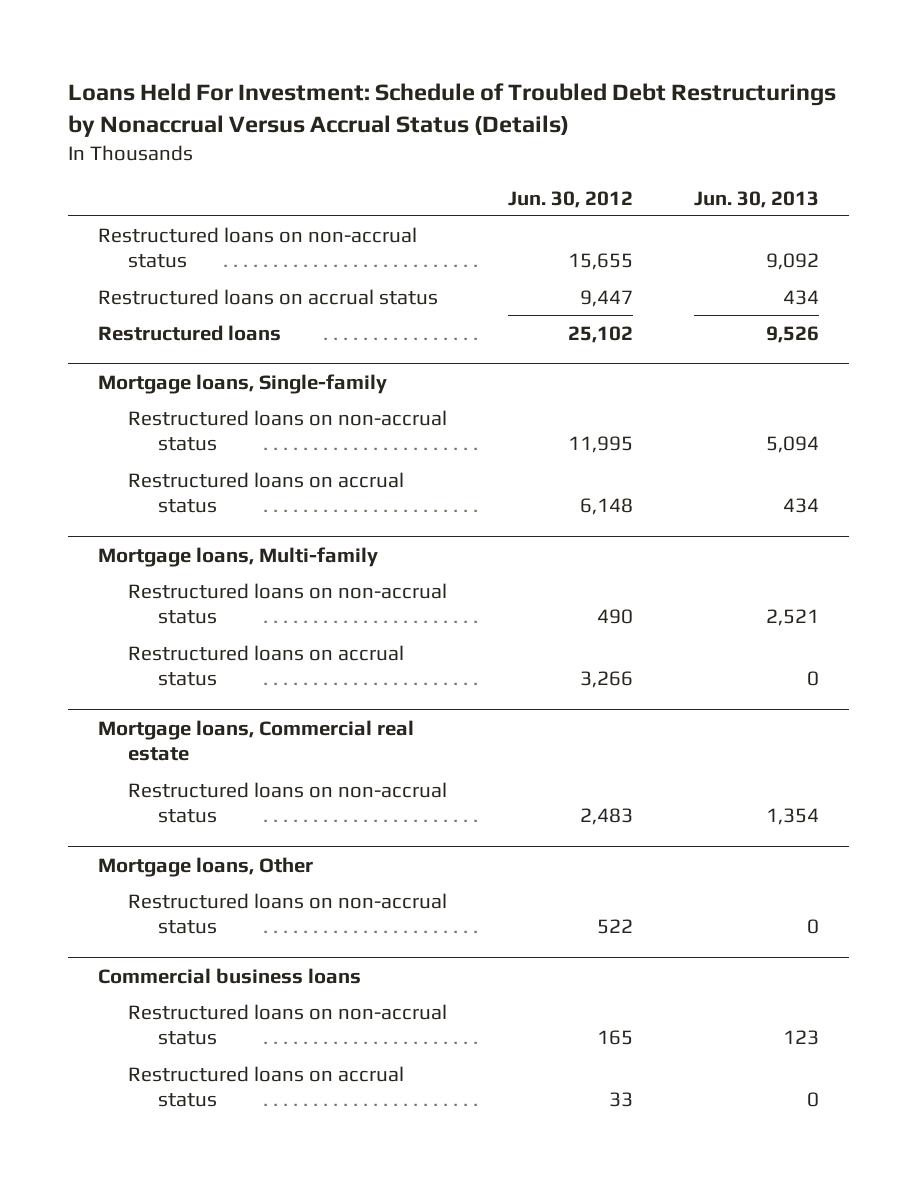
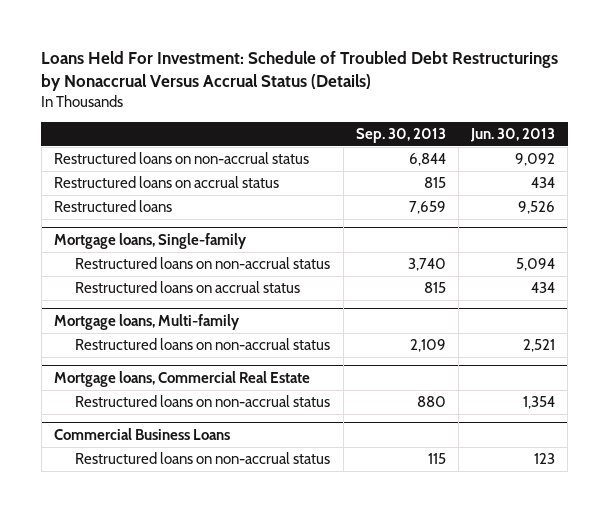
[508,190,634,208] Jun. 30, 2012 -> none
none -> [355,127,446,143] Sep. 30, 2013
[128,644,405,687] Restructured loans on accrual status -> none
[98,719,415,762] Mortgage loans, Commercial real estate -> [53,371,310,388] Mortgage loans, Commercial Real Estate
[98,856,314,877] Mortgage loans, Other -> none
[128,892,448,935] Restructured loans on non-accrual status -> none
[98,967,362,984] Commercial business loans -> [53,428,230,441] Commercial Business Loans
[128,1065,405,1108] Restructured loans on accrual status -> none

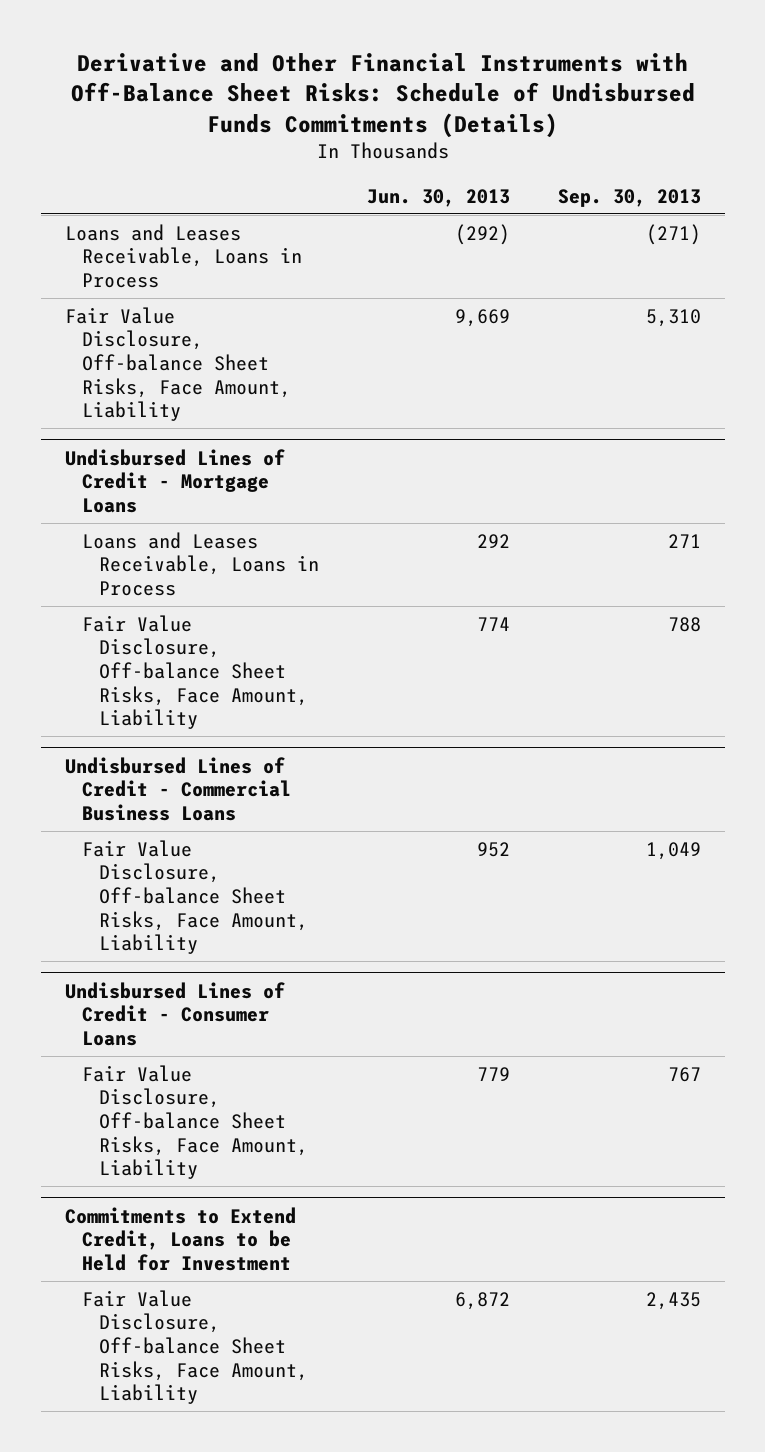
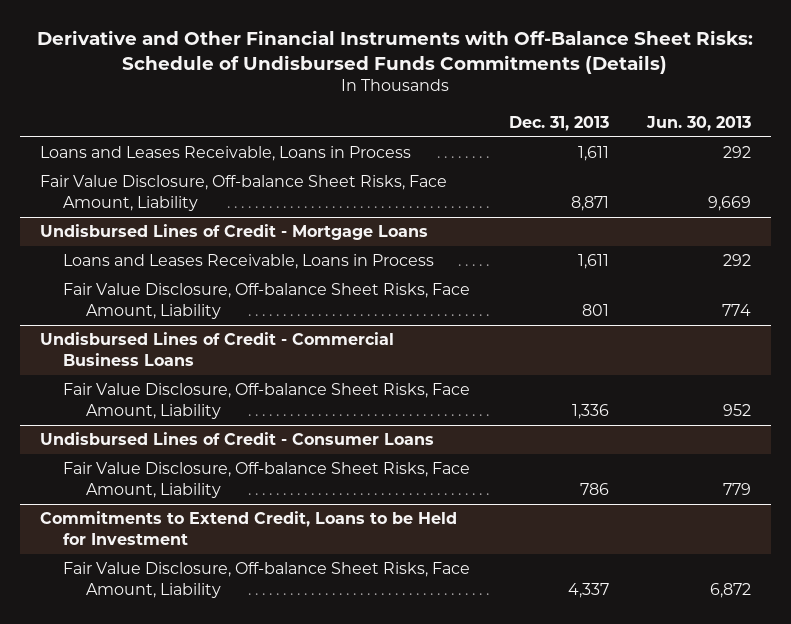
[557,188,701,207] Sep. 30, 2013 -> none
none -> [508,115,609,131] Dec. 31, 2013
[454,223,510,245] (292) -> [723,146,752,159] 292

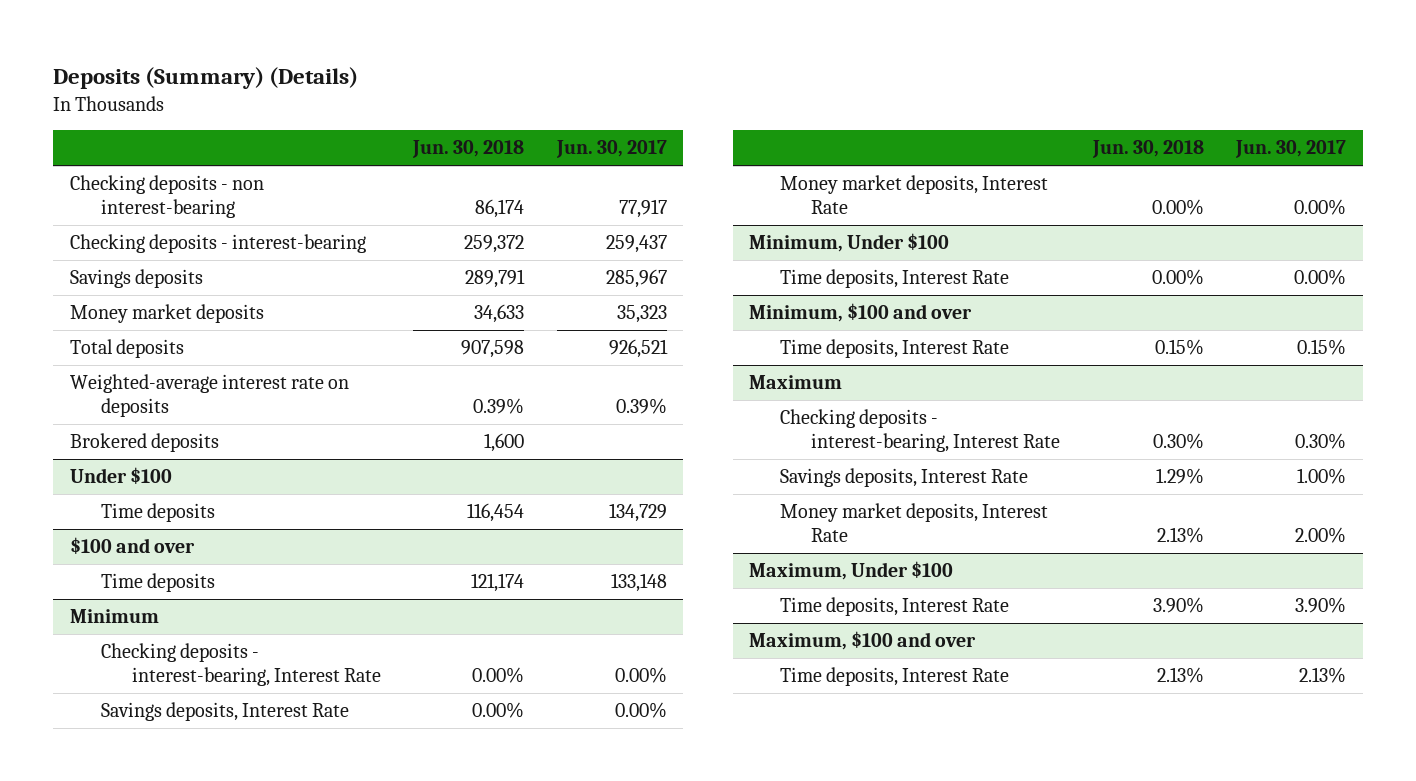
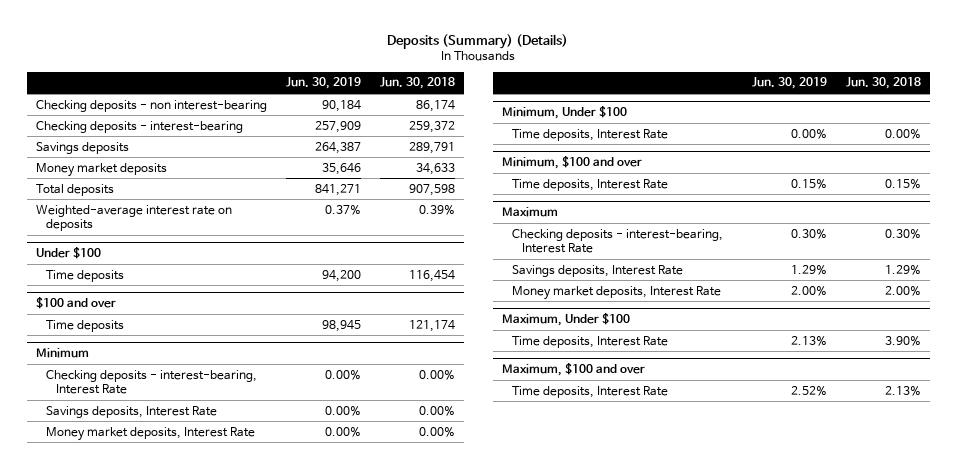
[555,140,667,159] Jun. 30, 2017 -> none
none -> [285,77,361,90] Jun. 30, 2019
[69,433,219,453] Brokered deposits -> none
[1156,527,1204,544] 2.13% -> [884,285,921,296] 2.00%

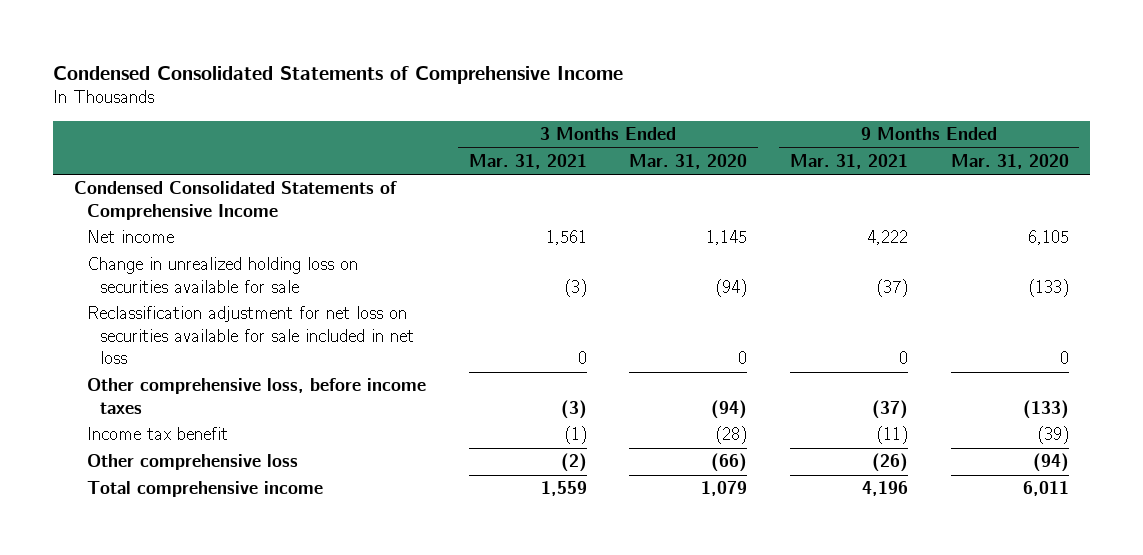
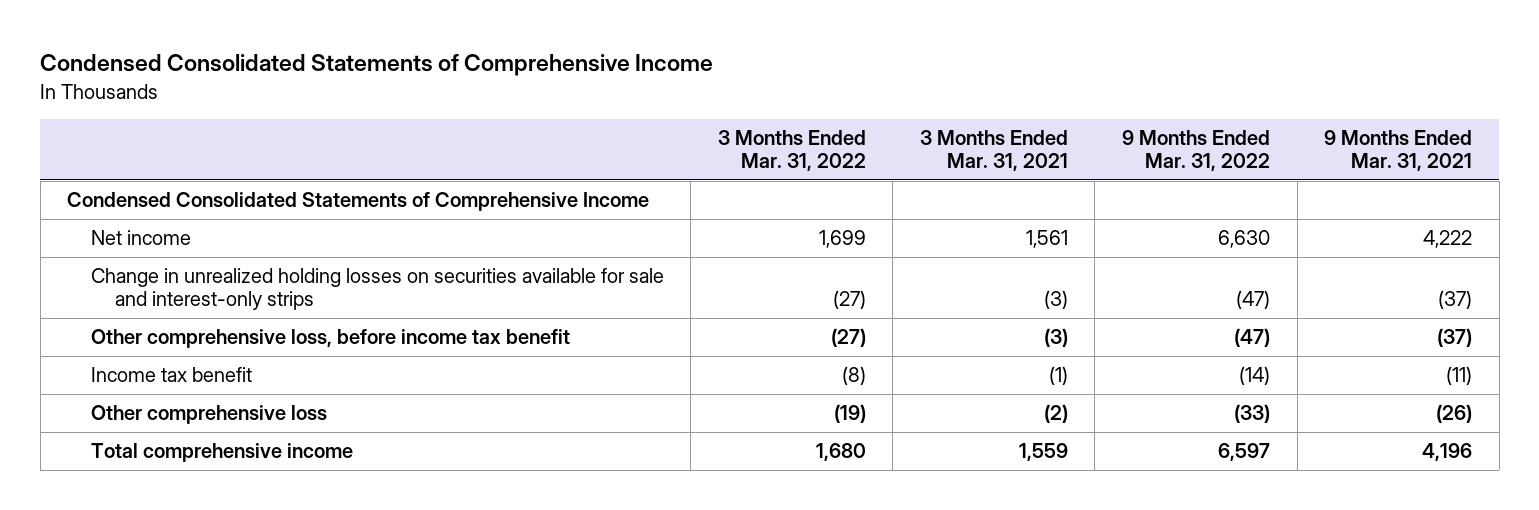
[629,153,748,169] Mar. 31, 2020 -> none
[950,153,1069,169] Mar. 31, 2020 -> none
none -> [717,129,866,172] 3 Months Ended Mar. 31, 2022
none -> [1121,129,1270,172] 9 Months Ended Mar. 31, 2022
[87,306,415,365] Reclassification adjustment for net loss on securities available for sale included in net loss -> none
[87,257,359,293] Change in unrealized holding loss on securities available for sale -> [90,268,664,311] Change in unrealized holding losses on securities available for sale and interest-only strips
[87,378,427,414] Other comprehensive loss, before income taxes -> [90,329,570,349] Other comprehensive loss, before income tax benefit

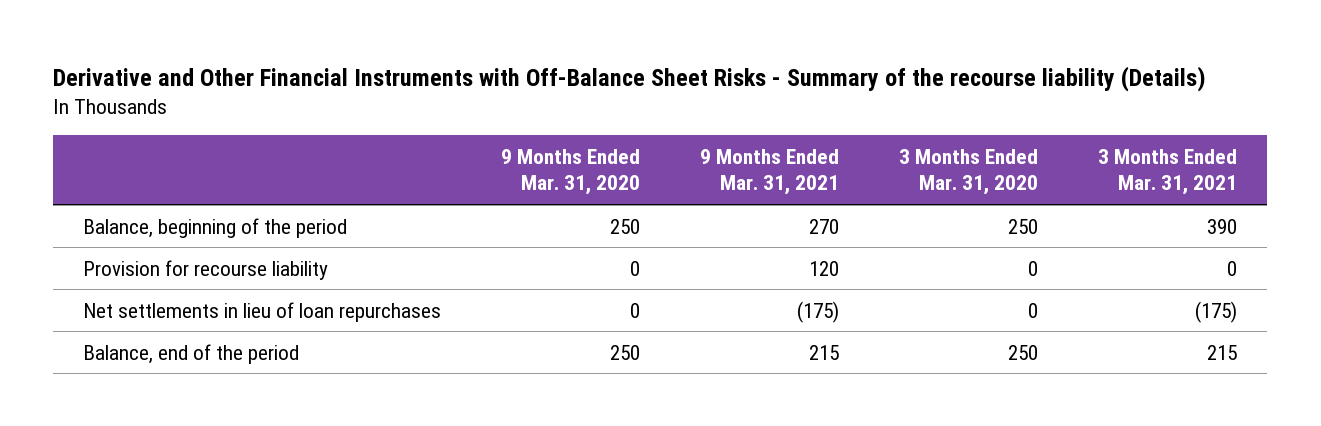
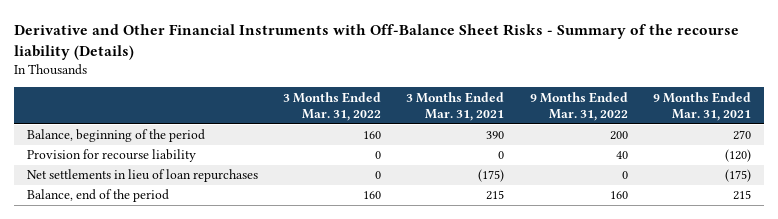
[501,149,641,196] 9 Months Ended Mar. 31, 2020 -> none
[899,149,1039,196] 3 Months Ended Mar. 31, 2020 -> none
none -> [283,91,382,122] 3 Months Ended Mar. 31, 2022
none -> [529,91,628,122] 9 Months Ended Mar. 31, 2022
[809,260,840,276] 120 -> [725,149,752,163] (120)

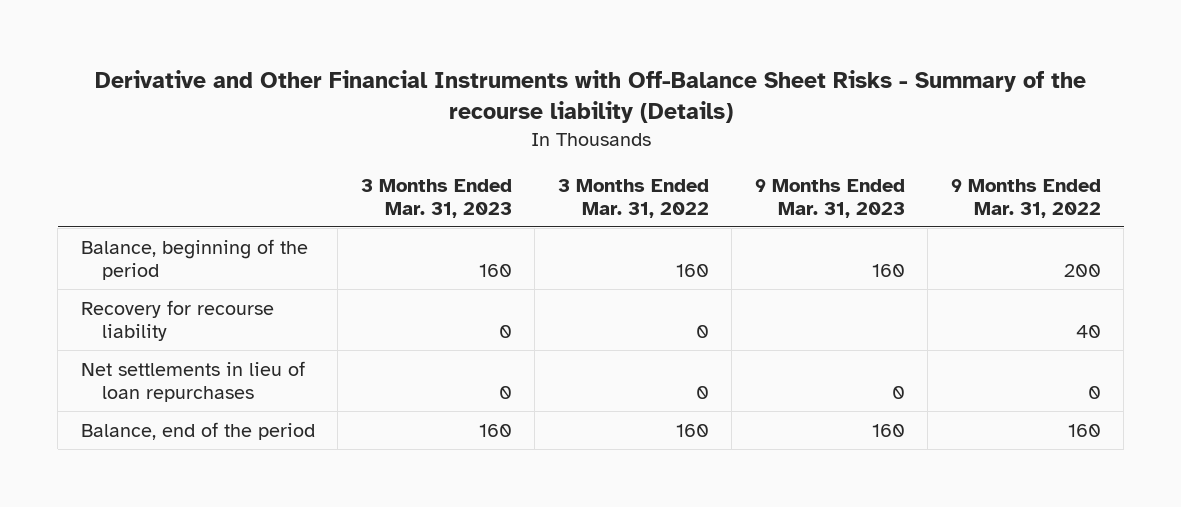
[406,91,505,122] 3 Months Ended Mar. 31, 2021 -> none
[653,91,752,122] 9 Months Ended Mar. 31, 2021 -> none
none -> [360,178,512,218] 3 Months Ended Mar. 31, 2023
none -> [754,178,905,218] 9 Months Ended Mar. 31, 2023
[26,149,196,163] Provision for recourse liability -> [80,299,274,341] Recovery for recourse liability

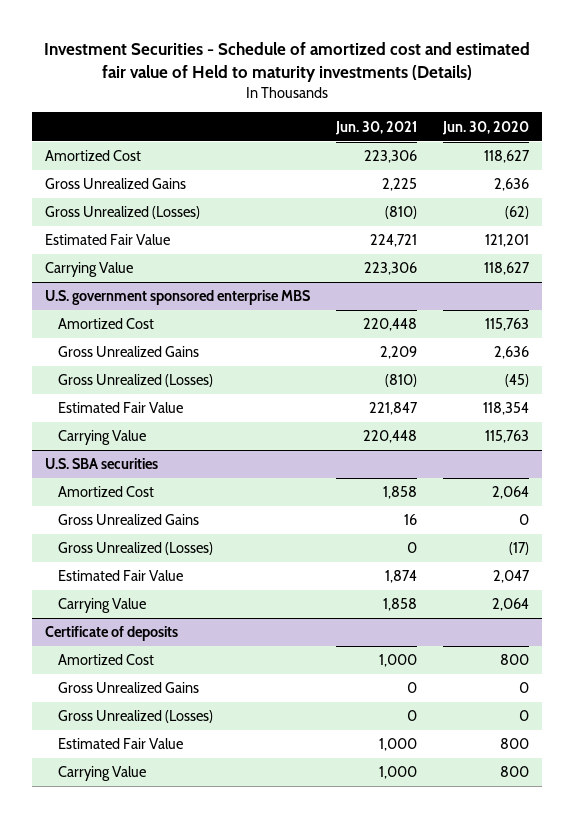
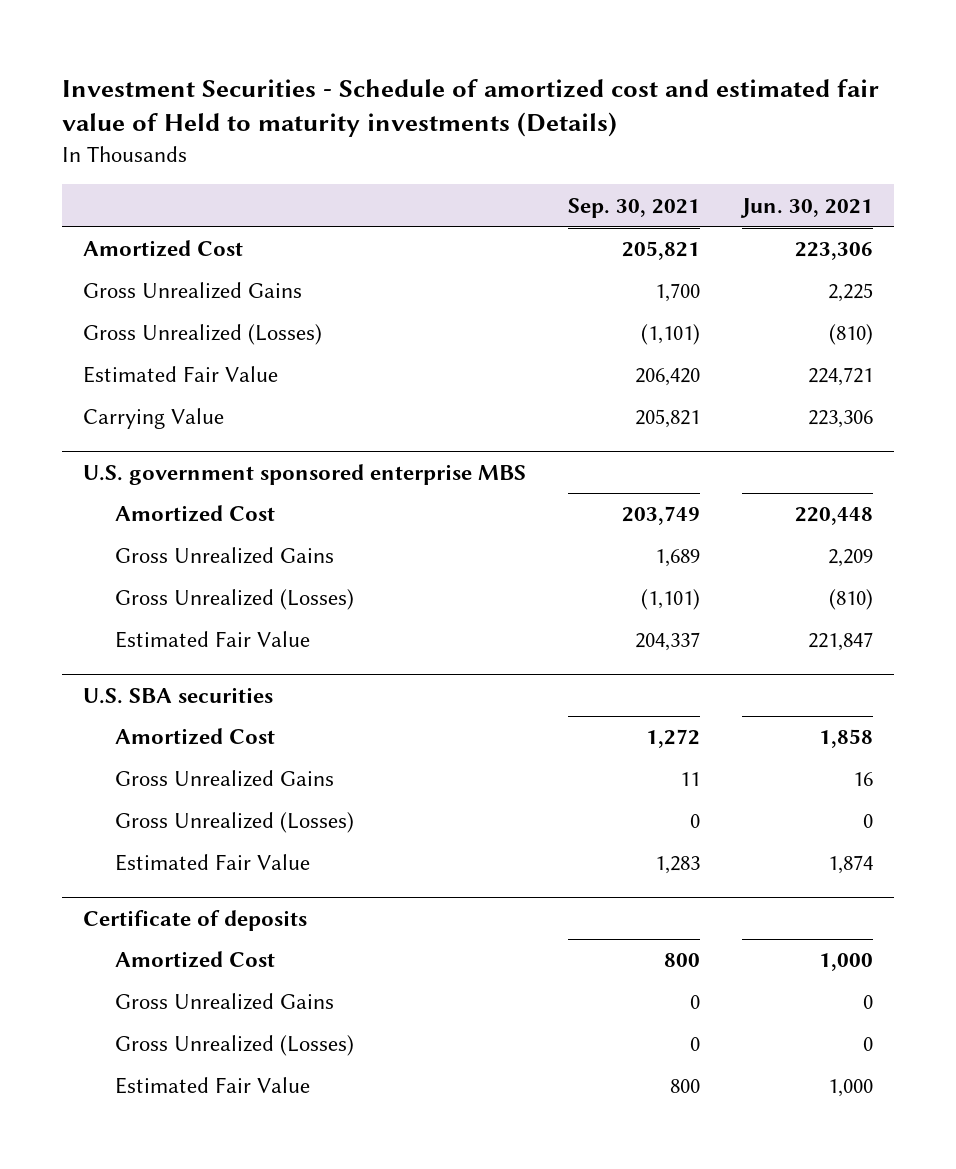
[441,120,529,135] Jun. 30, 2020 -> none
none -> [567,197,700,218] Sep. 30, 2021
[57,430,146,446] Carrying Value -> none
[57,598,146,614] Carrying Value -> none
[57,766,146,782] Carrying Value -> none

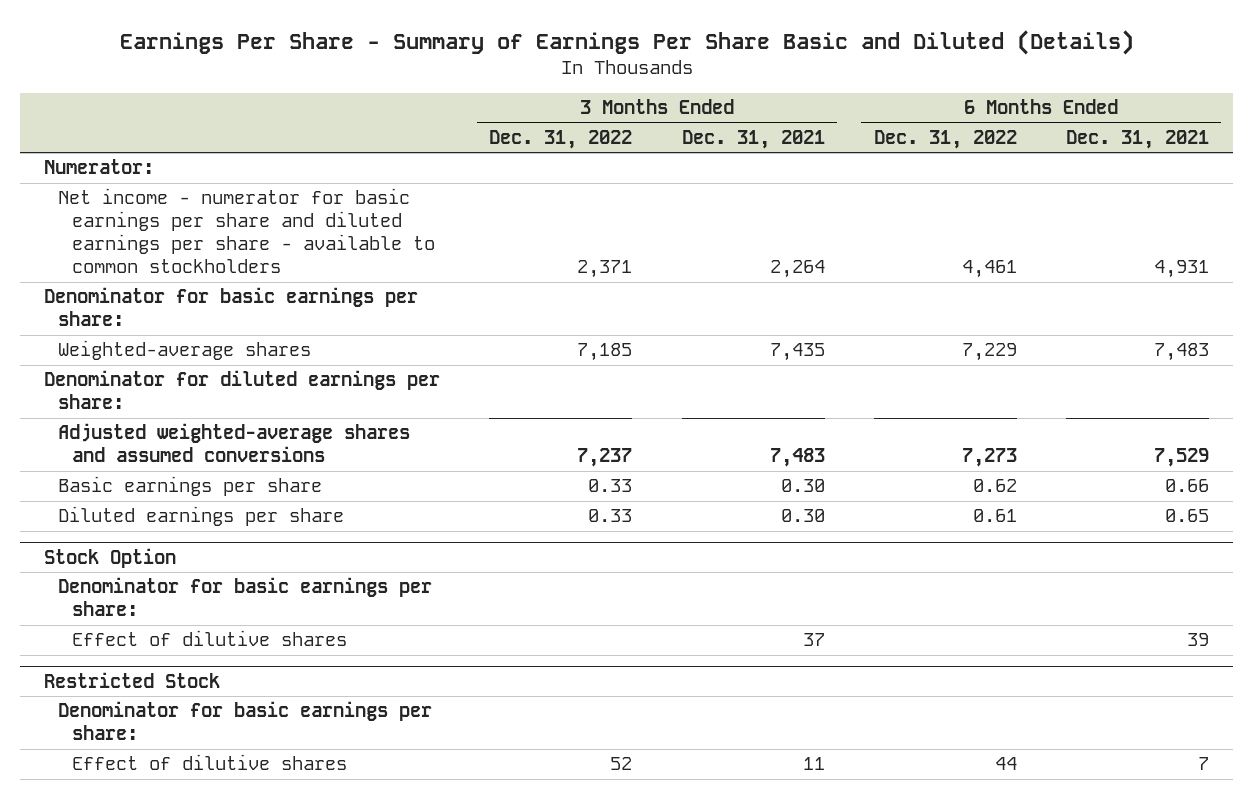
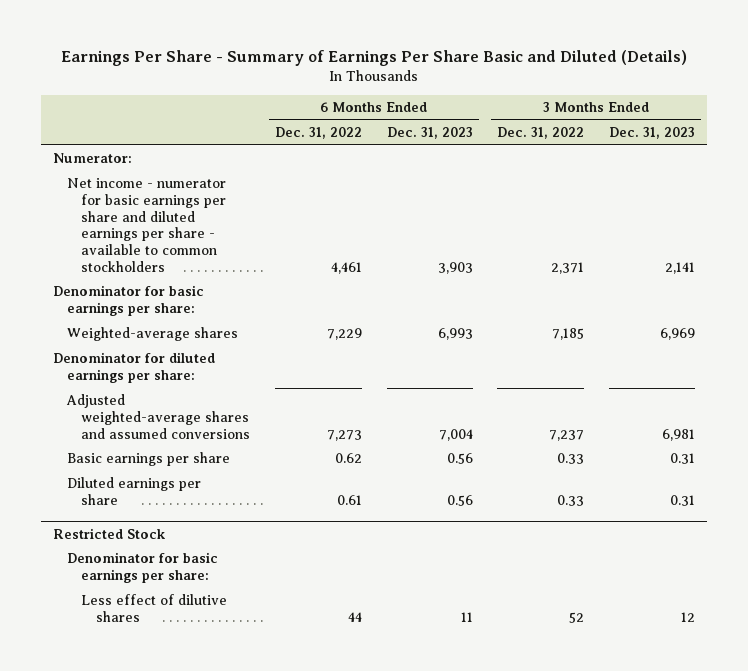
[681,129,825,149] Dec. 31, 2021 -> none
[1065,129,1209,149] Dec. 31, 2021 -> none
none -> [386,127,473,140] Dec. 31, 2023
none -> [609,127,696,140] Dec. 31, 2023
[44,547,177,568] Stock Option -> none
[57,577,432,617] Denominator for basic earnings per share: -> none
[71,630,347,647] Effect of dilutive shares -> none
[71,754,347,771] Effect of dilutive shares -> [81,594,228,622] Less effect of dilutive shares

